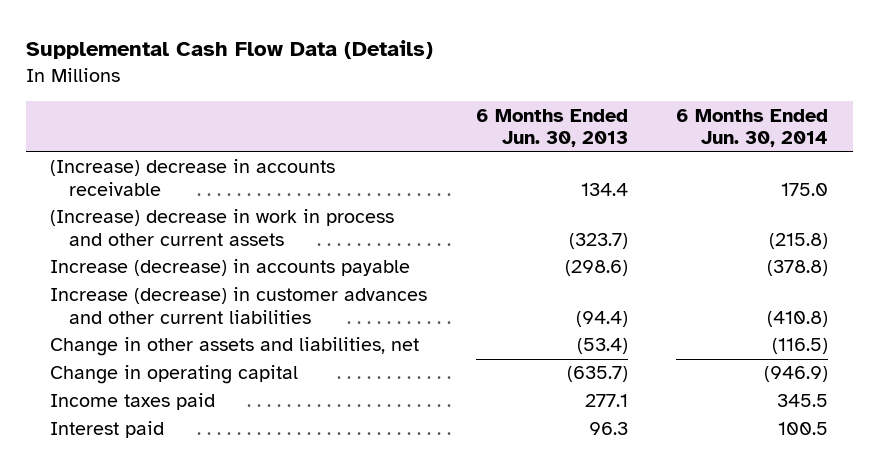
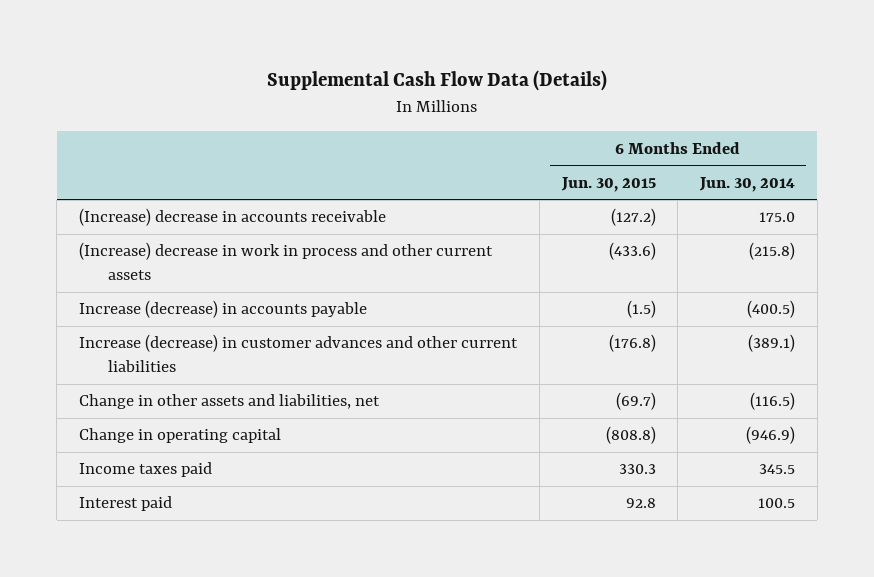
[475,108,628,148] 6 Months Ended Jun. 30, 2013 -> none
none -> [560,176,656,192] Jun. 30, 2015
[767,260,829,277] (378.8) -> [747,300,796,319] (400.5)
[767,311,829,328] (410.8) -> [748,334,796,353] (389.1)

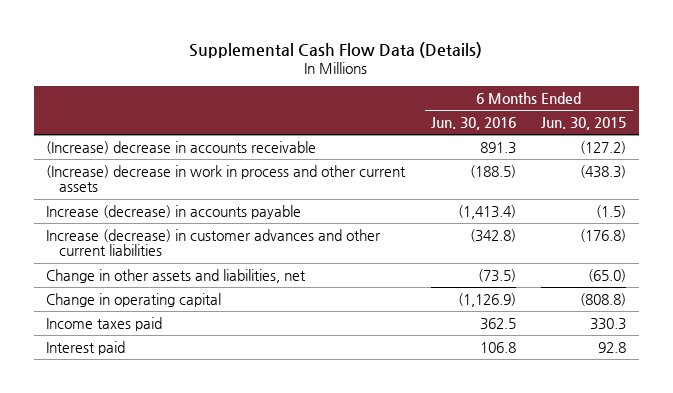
[699,176,796,192] Jun. 30, 2014 -> none
none -> [430,117,516,131] Jun. 30, 2016
[608,242,656,261] (433.6) -> [580,164,627,178] (438.3)
[615,392,656,411] (69.7) -> [588,268,627,282] (65.0)

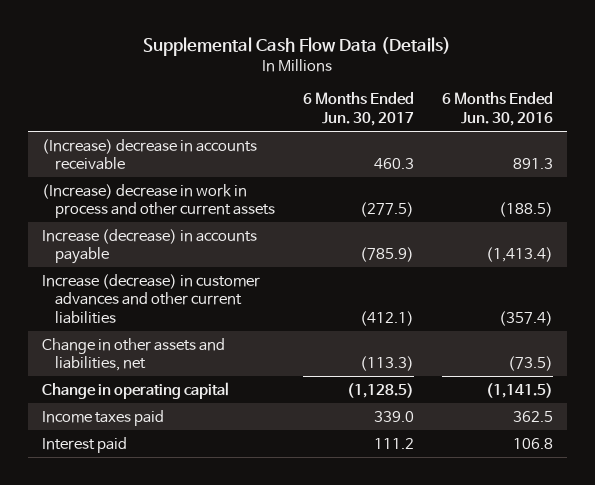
[541,117,627,131] Jun. 30, 2015 -> none
none -> [303,92,415,127] 6 Months Ended Jun. 30, 2017
[469,228,516,242] (342.8) -> [499,311,554,327] (357.4)
[457,292,516,307] (1,126.9) -> [486,382,554,398] (1,141.5)

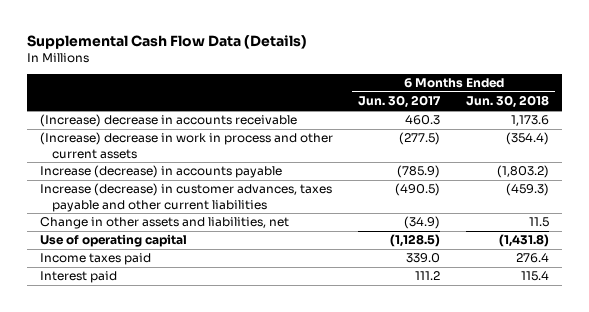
[442,92,554,127] 6 Months Ended Jun. 30, 2016 -> none
none -> [466,95,550,109] Jun. 30, 2018
[41,273,260,325] Increase (decrease) in customer advances and other current liabilities -> [39,183,332,212] Increase (decrease) in customer advances, taxes payable and other current liabilities
[360,311,415,327] (412.1) -> [395,183,441,197] (490.5)
[360,356,415,372] (113.3) -> [404,216,441,230] (34.9)
[41,381,229,399] Change in operating capital -> [39,234,187,248] Use of operating capital

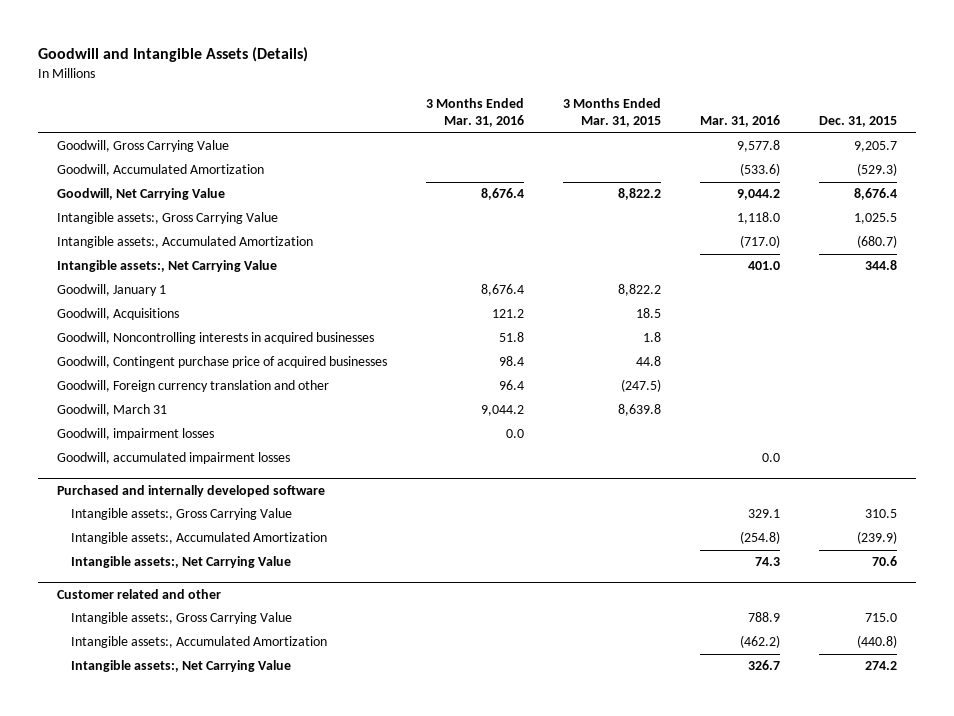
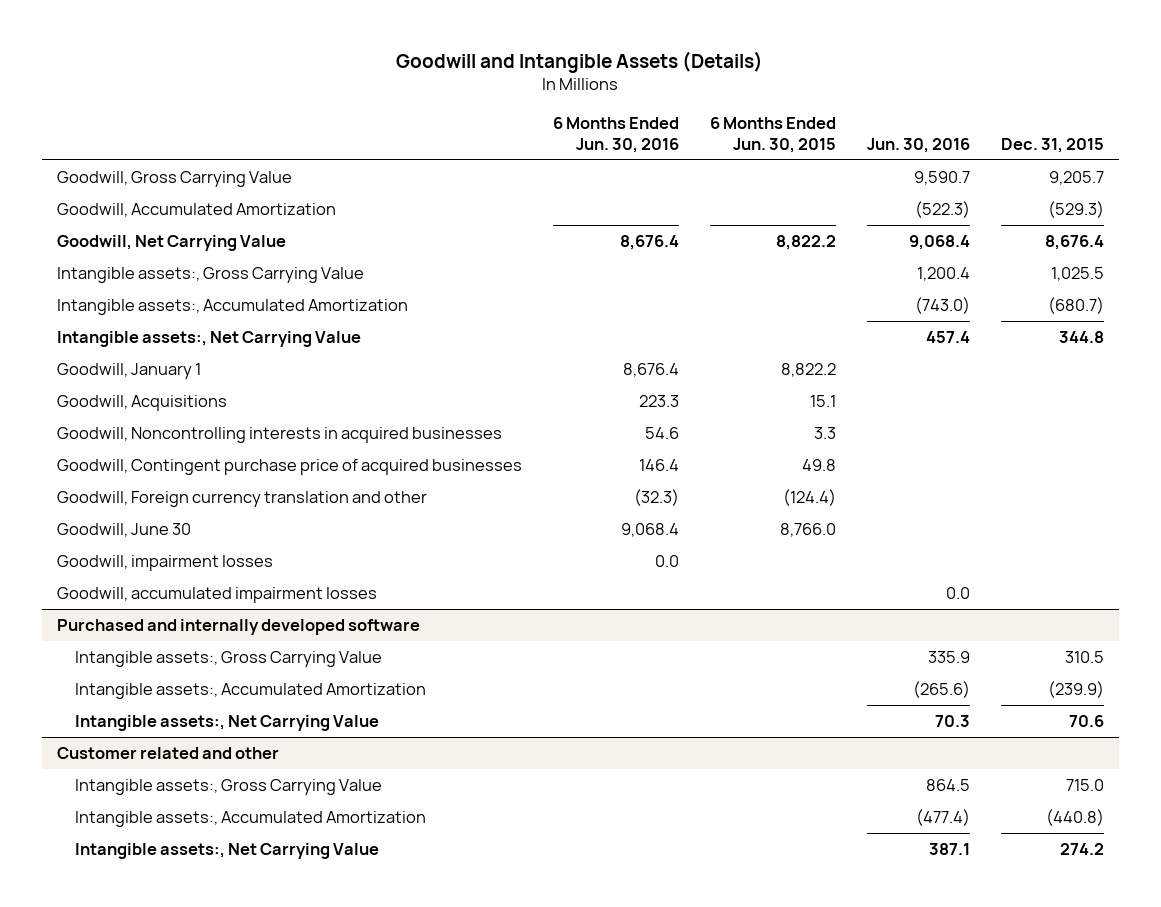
[426,97,525,128] 3 Months Ended Mar. 31, 2016 -> none
[563,97,662,128] 3 Months Ended Mar. 31, 2015 -> none
[700,115,781,128] Mar. 31, 2016 -> none
none -> [553,117,680,153] 6 Months Ended Jun. 30, 2016
none -> [709,117,836,153] 6 Months Ended Jun. 30, 2015
none -> [866,137,970,153] Jun. 30, 2016
[57,404,168,417] Goodwill, March 31 -> [57,523,192,538] Goodwill, June 30

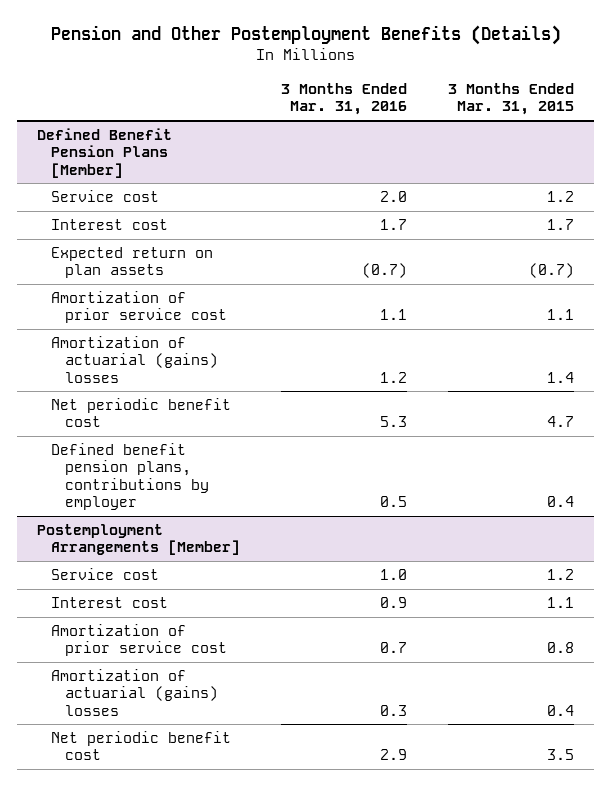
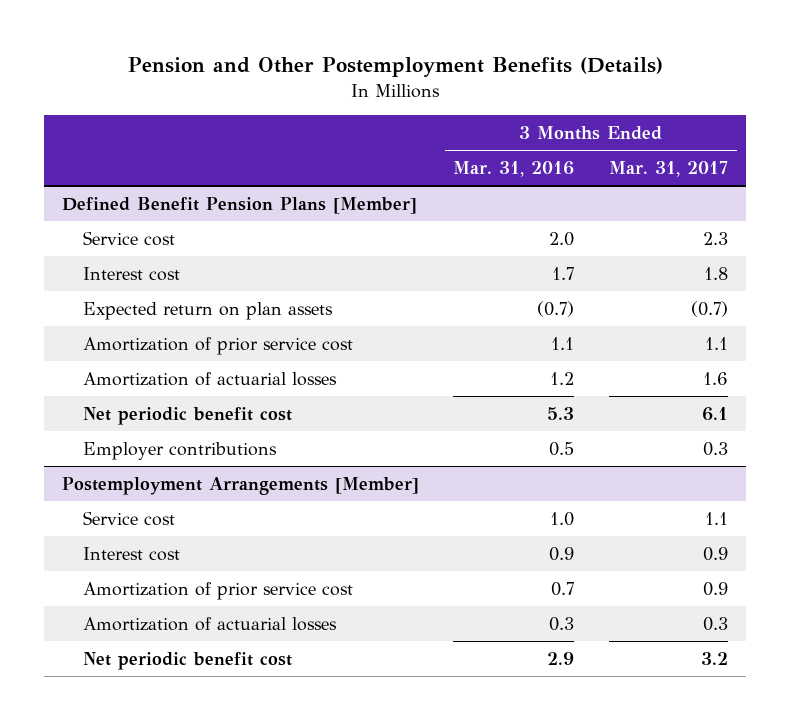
[447,82,574,116] 3 Months Ended Mar. 31, 2015 -> none
none -> [609,161,729,178] Mar. 31, 2017
[51,336,218,383] Amortization of actuarial (gains) losses -> [82,371,337,386] Amortization of actuarial losses
[51,443,209,511] Defined benefit pension plans, contributions by employer -> [82,441,277,460] Employer contributions
[51,669,218,716] Amortization of actuarial (gains) losses -> [82,616,337,631] Amortization of actuarial losses

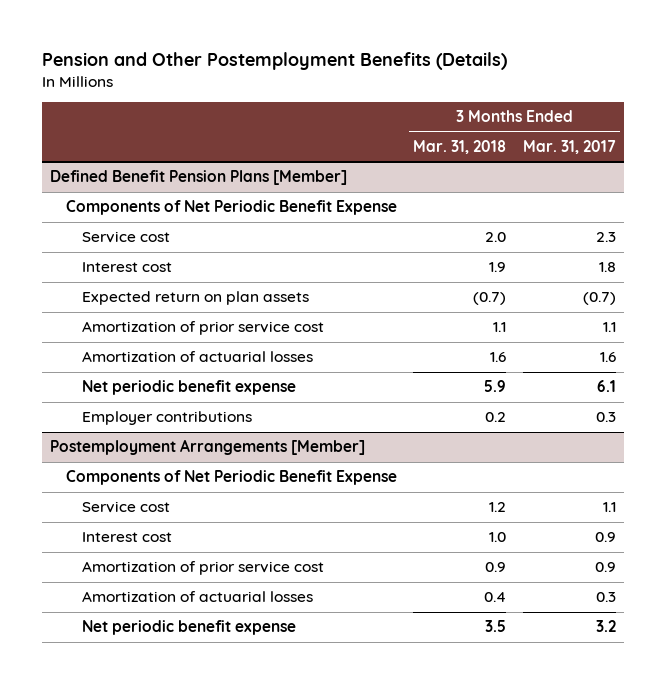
[453,161,575,178] Mar. 31, 2016 -> none
none -> [413,140,507,155] Mar. 31, 2018
none -> [65,200,397,216] Components of Net Periodic Benefit Expense
[82,406,292,425] Net periodic benefit cost -> [82,380,297,396] Net periodic benefit expense
none -> [65,470,397,486] Components of Net Periodic Benefit Expense
[82,651,292,670] Net periodic benefit cost -> [82,620,297,636] Net periodic benefit expense

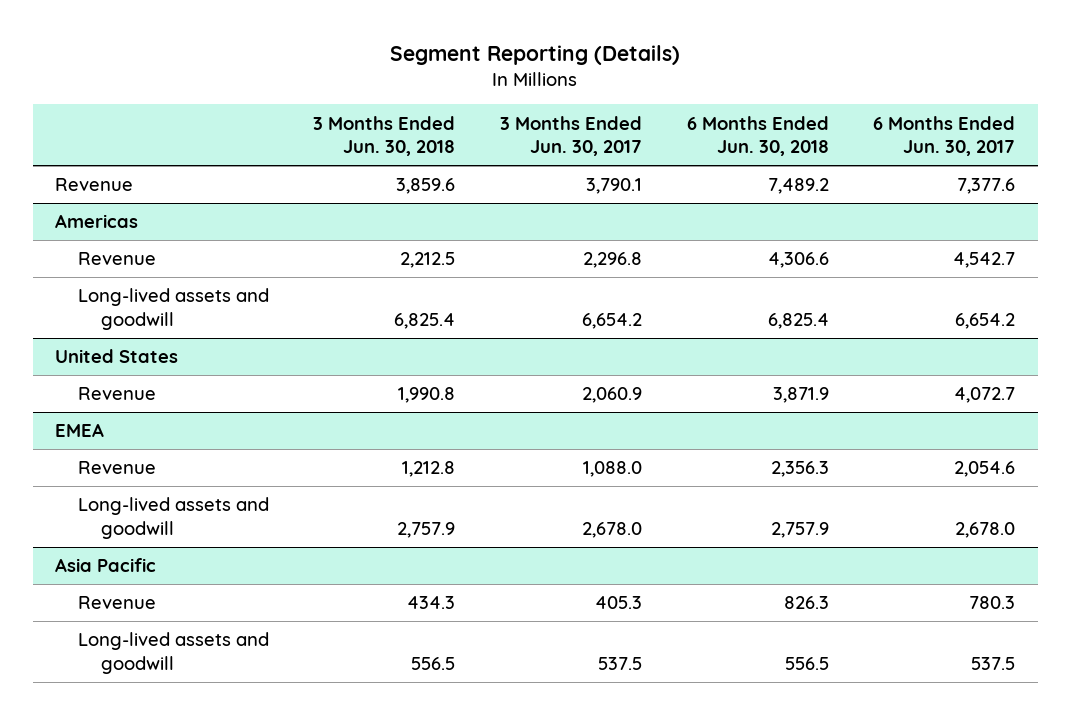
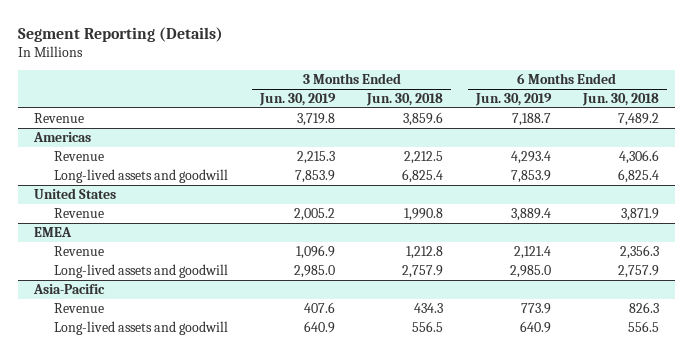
[500,115,643,157] 3 Months Ended Jun. 30, 2017 -> none
[873,115,1016,157] 6 Months Ended Jun. 30, 2017 -> none
none -> [258,93,336,107] Jun. 30, 2019
none -> [474,93,552,107] Jun. 30, 2019
[54,558,156,573] Asia Pacific -> [33,283,106,294] Asia-Pacific

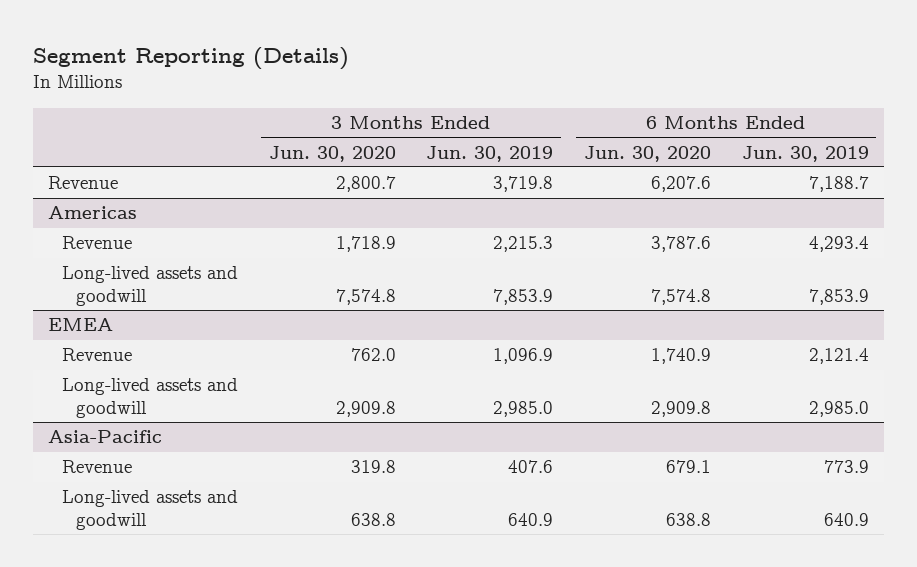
[366,93,444,107] Jun. 30, 2018 -> none
[582,93,660,107] Jun. 30, 2018 -> none
none -> [268,145,396,162] Jun. 30, 2020
none -> [584,145,712,162] Jun. 30, 2020
[34,187,117,199] United States -> none
[53,207,104,218] Revenue -> none

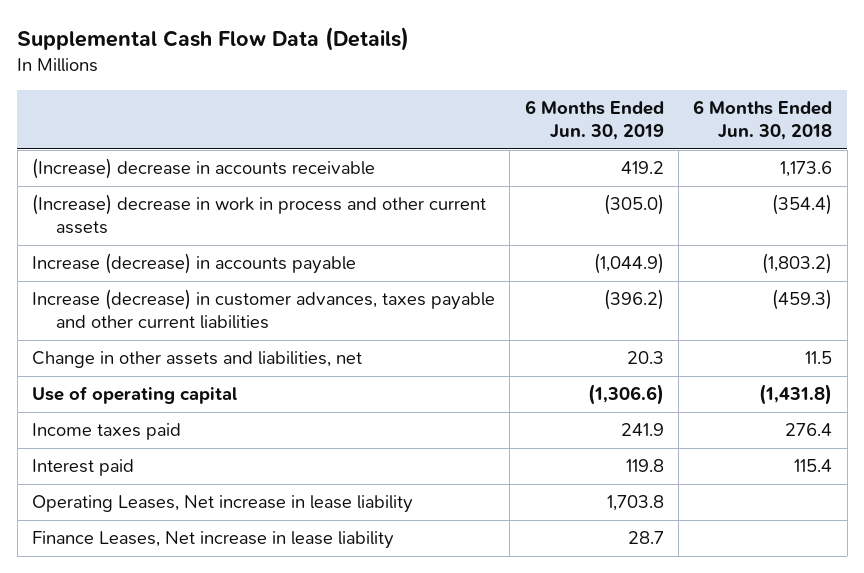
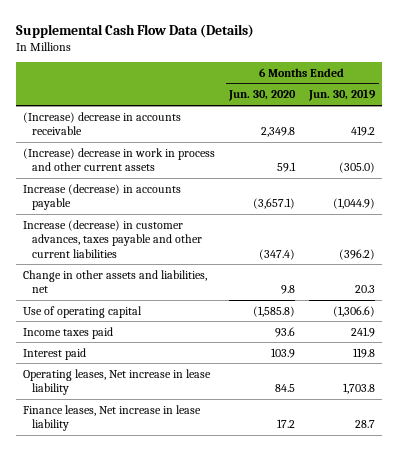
[693,100,833,140] 6 Months Ended Jun. 30, 2018 -> none
none -> [228,90,297,102] Jun. 30, 2020
[32,495,414,514] Operating Leases, Net increase in lease liability -> [23,368,212,396] Operating leases, Net increase in lease liability
[32,531,395,550] Finance Leases, Net increase in lease liability -> [23,404,202,432] Finance leases, Net increase in lease liability

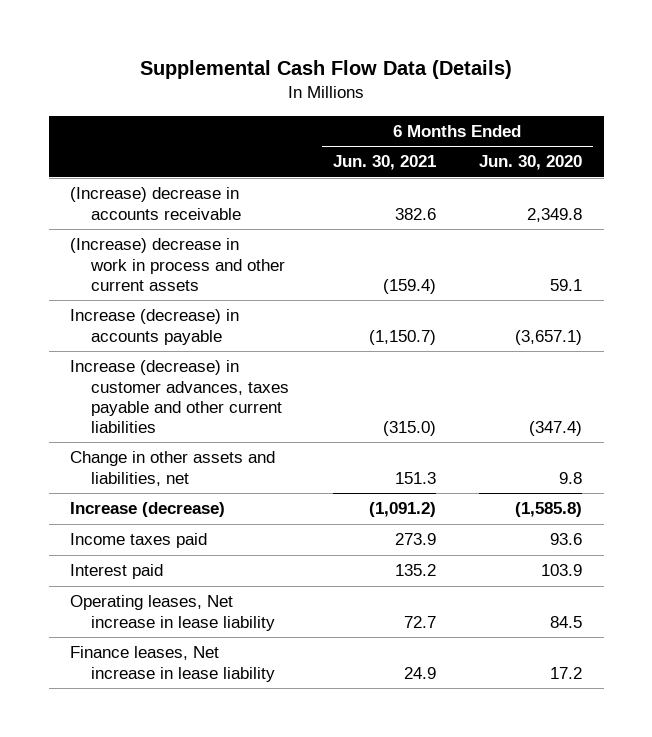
[308,89,377,102] Jun. 30, 2019 -> none
none -> [332,155,436,171] Jun. 30, 2021
[23,305,143,318] Use of operating capital -> [70,502,226,518] Increase (decrease)

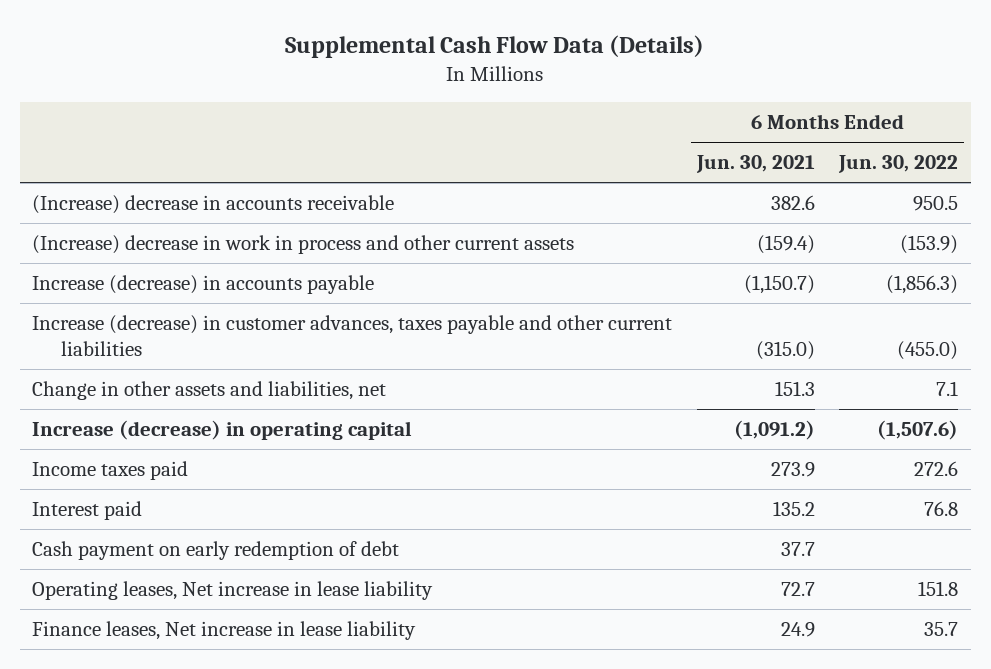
[479,155,583,171] Jun. 30, 2020 -> none
none -> [838,155,959,174] Jun. 30, 2022
[70,502,226,518] Increase (decrease) -> [32,420,413,441] Increase (decrease) in operating capital
none -> [32,541,400,561] Cash payment on early redemption of debt

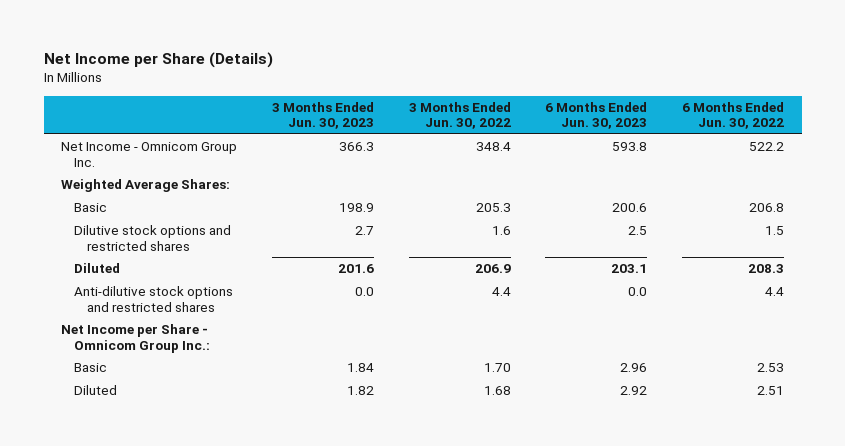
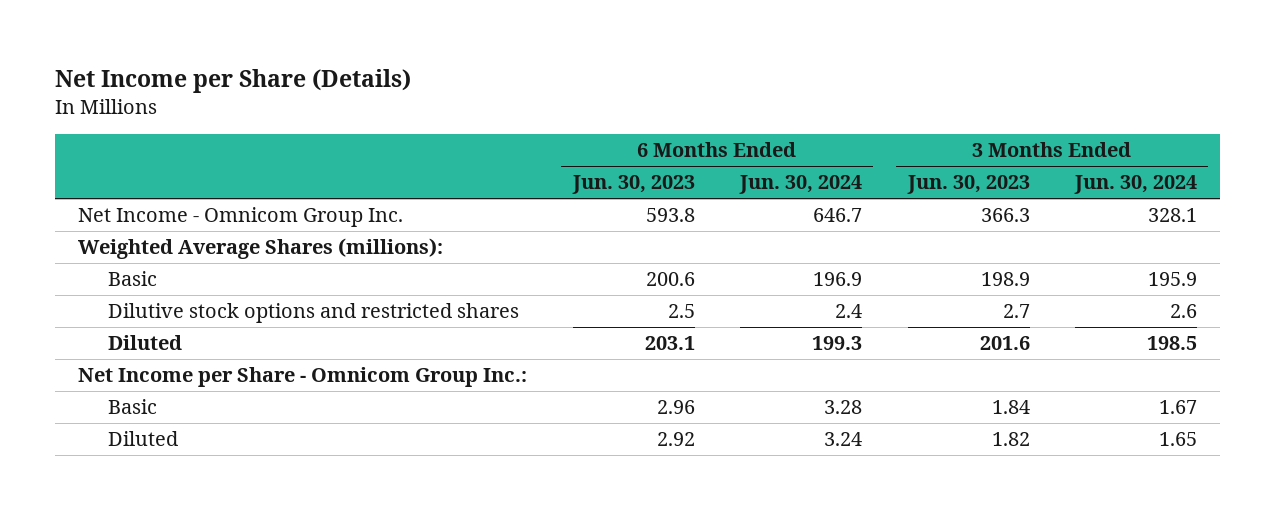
[408,101,511,130] 3 Months Ended Jun. 30, 2022 -> none
[682,101,785,130] 6 Months Ended Jun. 30, 2022 -> none
none -> [739,175,863,195] Jun. 30, 2024
none -> [1074,175,1198,195] Jun. 30, 2024
[61,179,231,193] Weighted Average Shares: -> [78,238,444,260] Weighted Average Shares (millions):
[74,286,234,312] Anti-dilutive stock options and restricted shares -> none

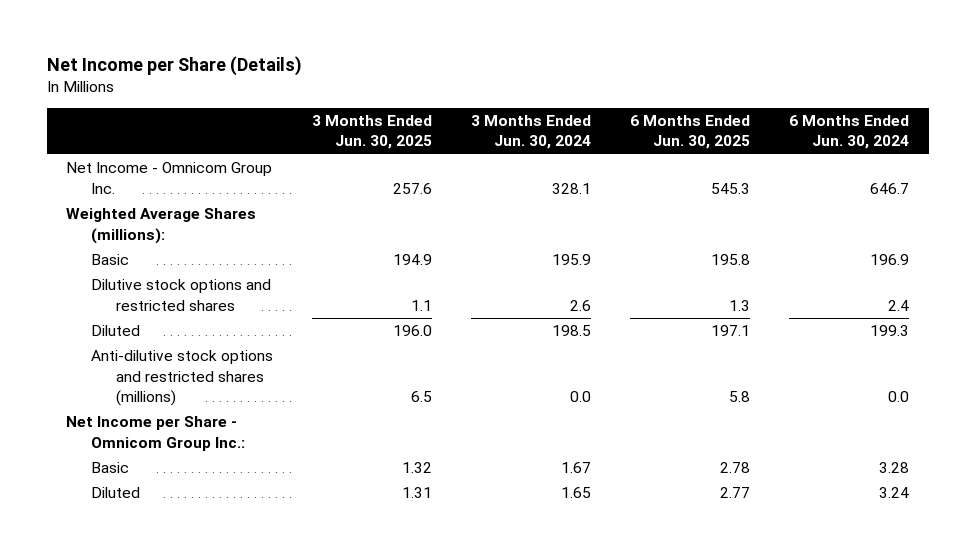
[571,175,695,195] Jun. 30, 2023 -> none
[906,175,1030,195] Jun. 30, 2023 -> none
none -> [312,115,433,150] 3 Months Ended Jun. 30, 2025
none -> [630,115,751,150] 6 Months Ended Jun. 30, 2025
none -> [90,350,273,406] Anti-dilutive stock options and restricted shares (millions)

